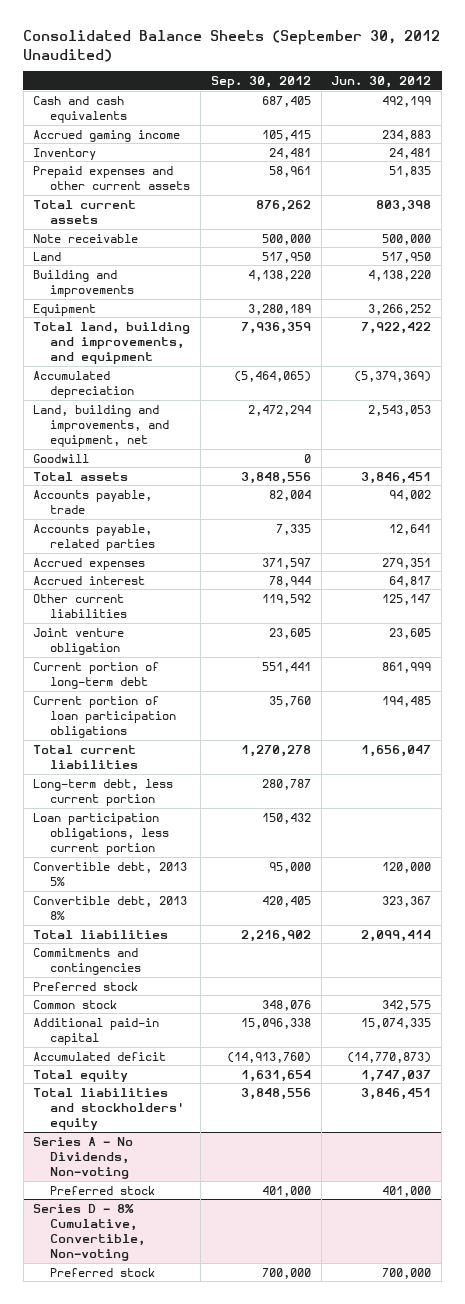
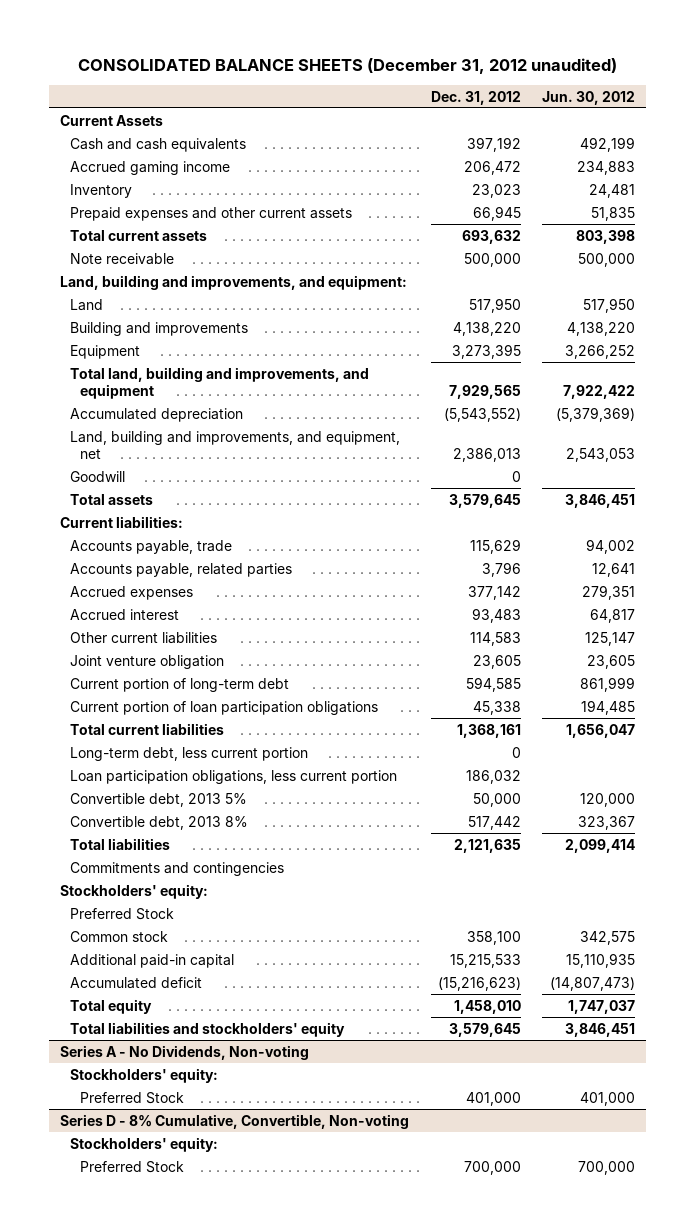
[23,30,441,62] Consolidated Balance Sheets (September 30, 2012 Unaudited) -> [77,58,617,75] CONSOLIDATED BALANCE SHEETS (December 31, 2012 unaudited)
[210,75,311,88] Sep. 30, 2012 -> none
none -> [430,90,521,105] Dec. 31, 2012
none -> [59,114,163,126] Current Assets
none -> [59,274,407,290] Land, building and improvements, and equipment:
none -> [59,515,183,528] Current liabilities:
none -> [59,883,208,899] Stockholders' equity:
[33,981,139,991] Preferred stock -> [69,907,174,920] Preferred Stock
[361,1017,432,1029] 15,074,335 -> [566,952,636,968] 15,110,935
[347,1051,432,1063] (14,770,873) -> [550,976,636,991] (14,807,473)
none -> [69,1067,218,1083] Stockholders' equity:
[49,1185,155,1195] Preferred stock -> [80,1091,185,1104] Preferred Stock
none -> [69,1136,218,1152] Stockholders' equity:
[49,1267,155,1277] Preferred stock -> [80,1160,185,1173] Preferred Stock

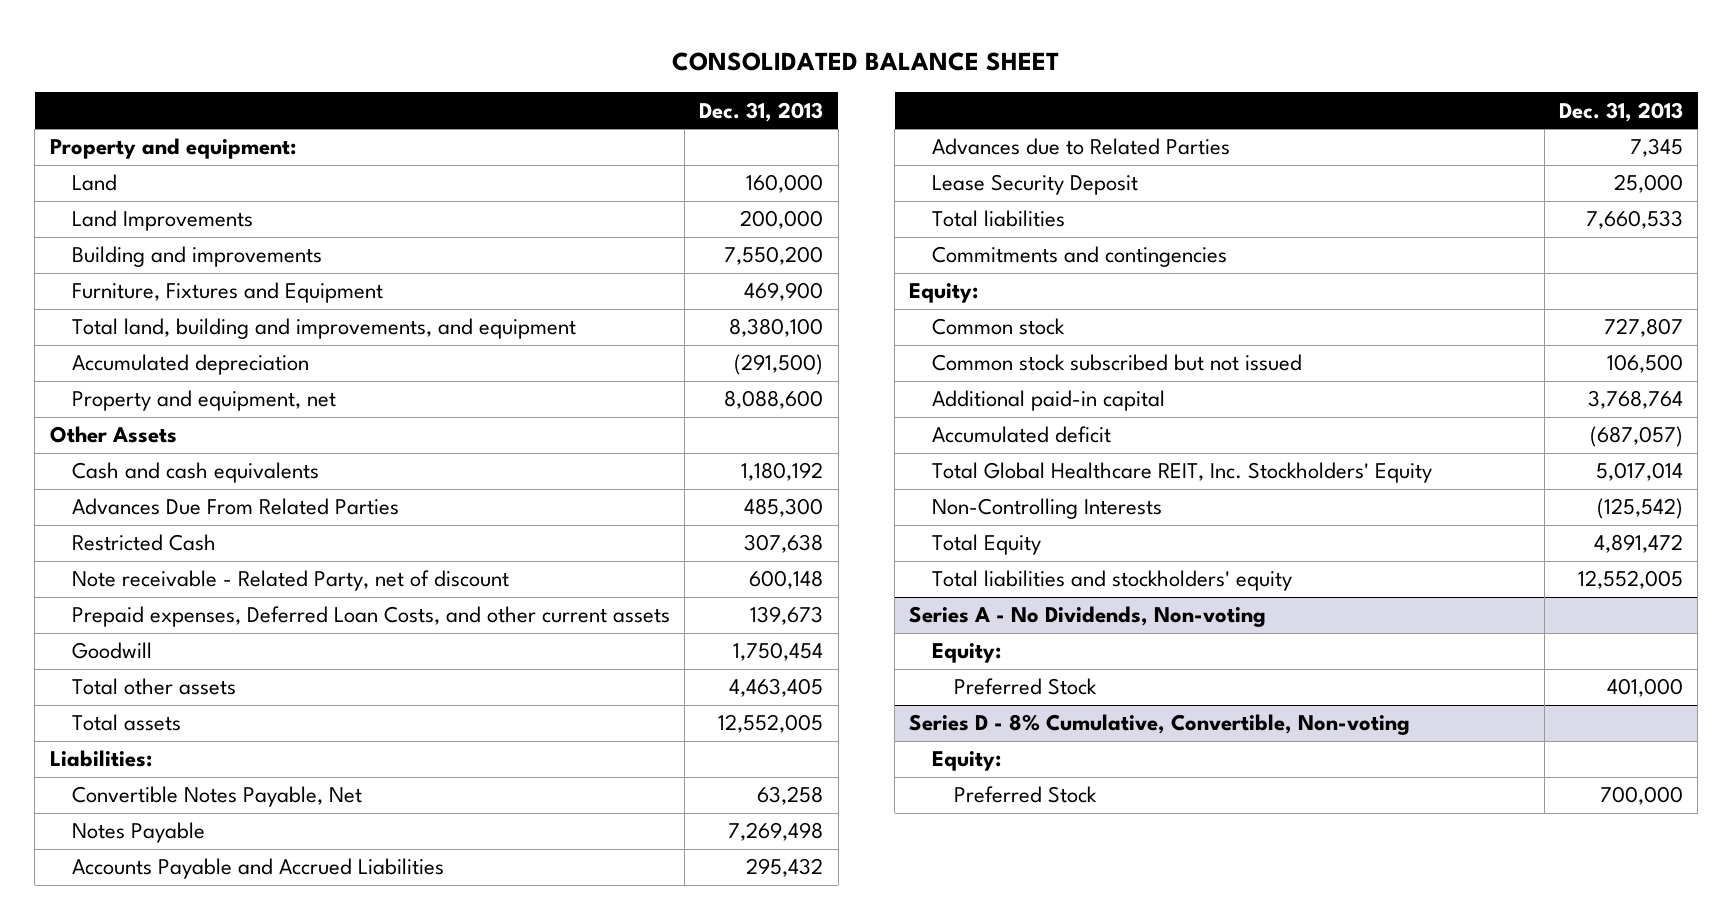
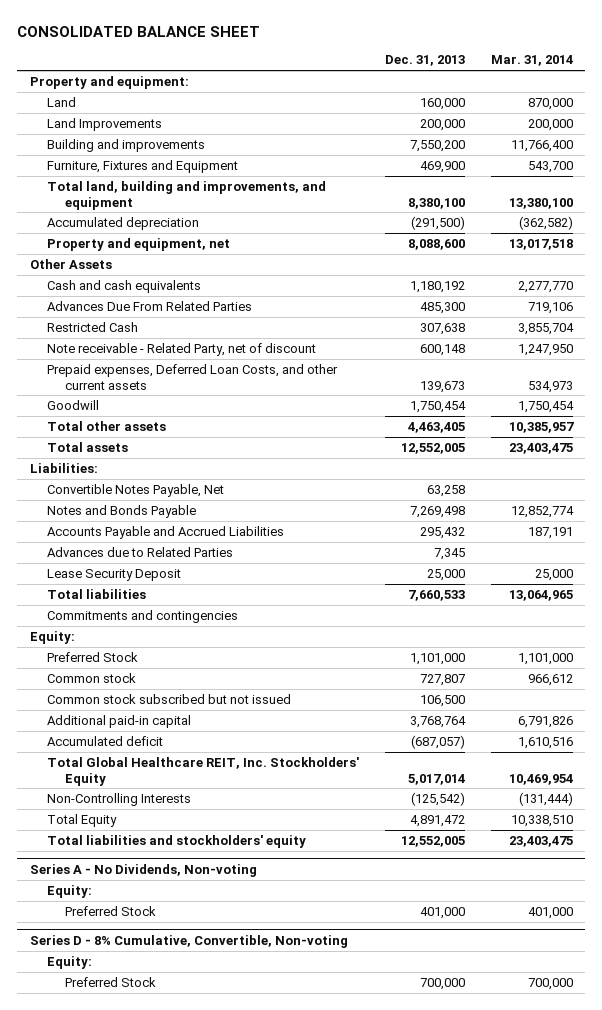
none -> [490,55,573,67] Mar. 31, 2014
[71,822,205,844] Notes Payable -> [47,504,197,518] Notes and Bonds Payable
none -> [47,651,139,662] Preferred Stock

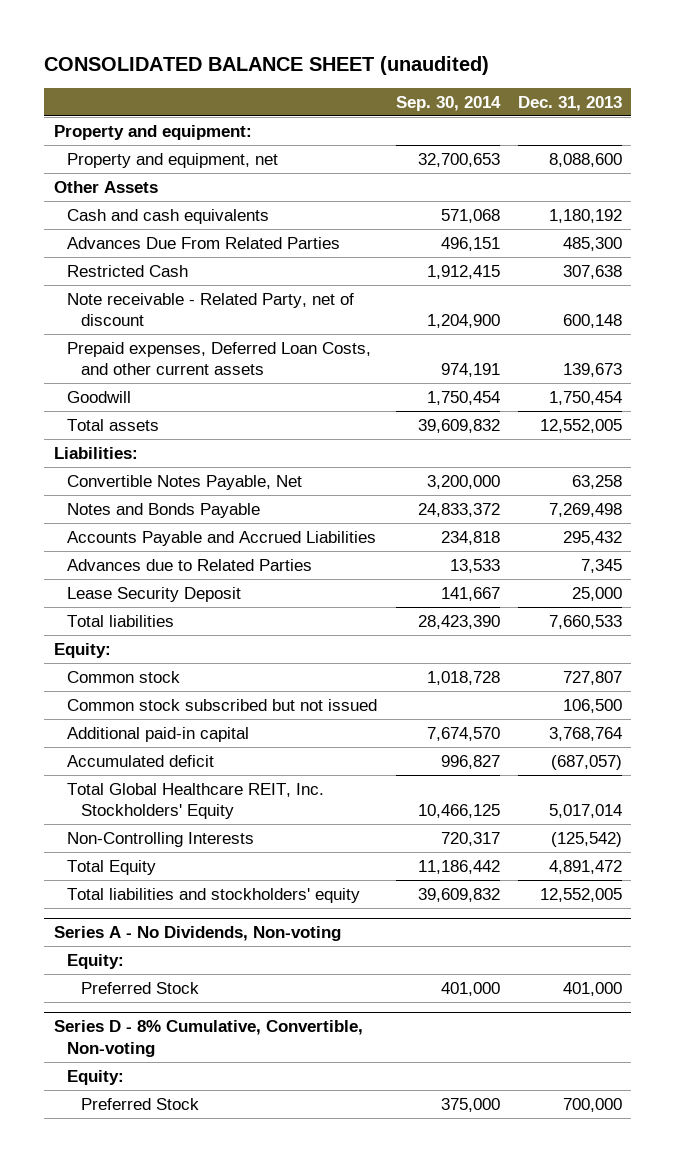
[16,25,260,37] CONSOLIDATED BALANCE SHEET -> [44,56,490,76] CONSOLIDATED BALANCE SHEET (unaudited)
[490,55,573,67] Mar. 31, 2014 -> none
none -> [395,95,501,111] Sep. 30, 2014
[47,96,77,107] Land -> none
[47,117,163,131] Land Improvements -> none
[47,138,206,152] Building and improvements -> none
[47,159,239,173] Furniture, Fixtures and Equipment -> none
[47,180,327,210] Total land, building and improvements, and equipment -> none
[47,216,200,230] Accumulated depreciation -> none
[47,420,167,431] Total other assets -> none
[47,609,239,623] Commitments and contingencies -> none
[47,651,139,662] Preferred Stock -> none

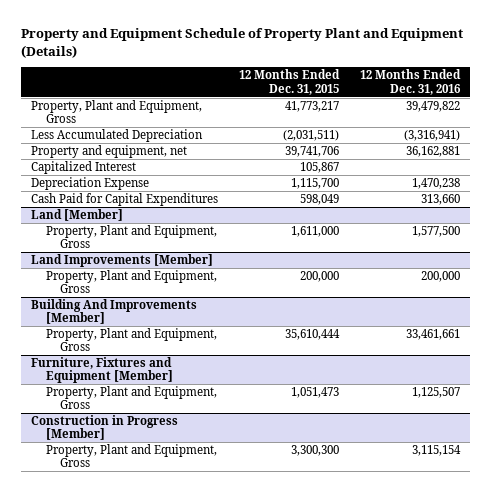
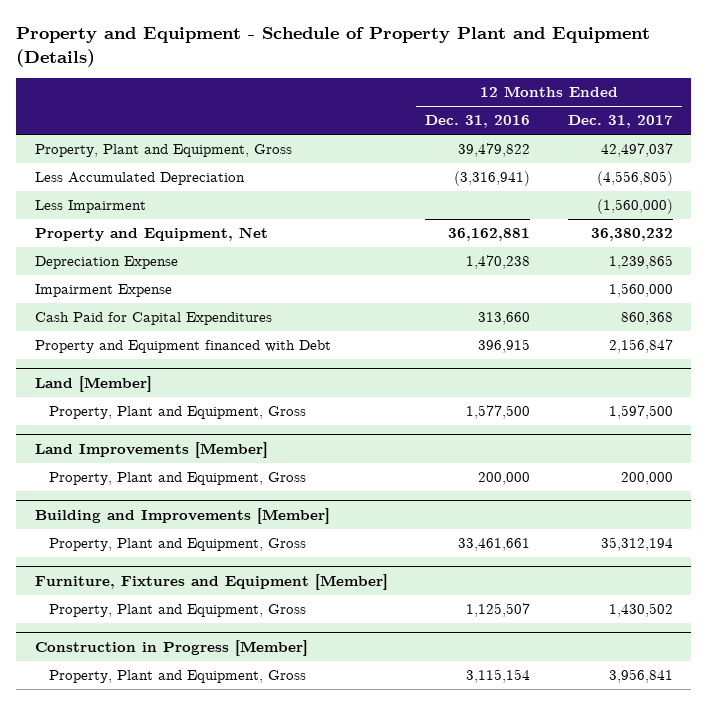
[20,28,463,58] Property and Equipment Schedule of Property Plant and Equipment (Details) -> [15,27,650,67] Property and Equipment - Schedule of Property Plant and Equipment (Details)
[239,69,341,95] 12 Months Ended Dec. 31, 2015 -> none
none -> [567,115,673,129] Dec. 31, 2017
[31,161,137,175] Capitalized Interest -> none
none -> [34,200,146,214] Less Impairment
[31,145,188,159] Property and equipment, net -> [34,227,268,242] Property and Equipment, Net
none -> [34,284,172,298] Impairment Expense
none -> [34,340,331,354] Property and Equipment financed with Debt
[31,299,198,325] Building And Improvements [Member] -> [34,507,330,524] Building and Improvements [Member]

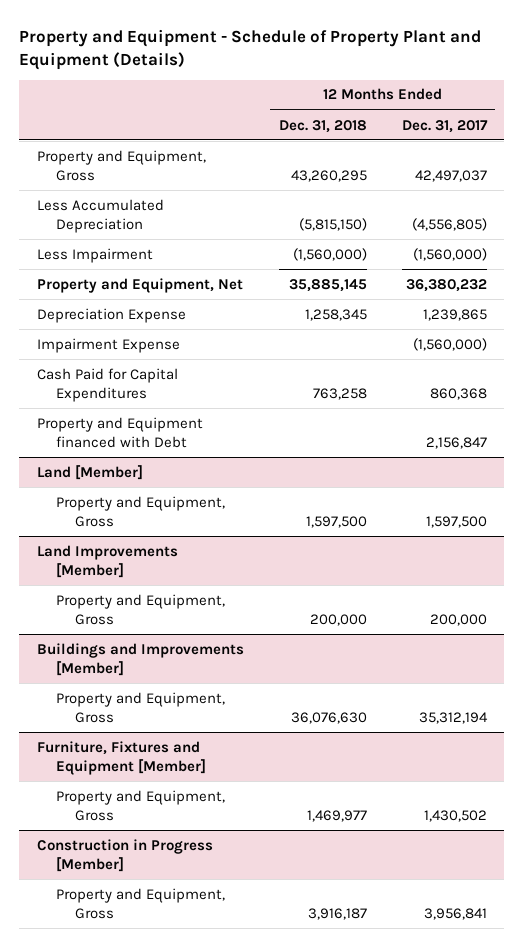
[425,115,531,129] Dec. 31, 2016 -> none
none -> [278,119,367,133] Dec. 31, 2018
[34,144,292,158] Property, Plant and Equipment, Gross -> [36,149,206,181] Property and Equipment, Gross
[608,283,673,298] 1,560,000 -> [412,337,487,351] (1,560,000)
[49,406,307,420] Property, Plant and Equipment, Gross -> [55,495,225,527] Property and Equipment, Gross
[49,472,307,486] Property, Plant and Equipment, Gross -> [55,593,225,625] Property and Equipment, Gross
[34,507,330,524] Building and Improvements [Member] -> [36,642,244,676] Buildings and Improvements [Member]
[49,538,307,552] Property, Plant and Equipment, Gross -> [55,691,225,723] Property and Equipment, Gross
[49,604,307,618] Property, Plant and Equipment, Gross -> [55,789,225,821] Property and Equipment, Gross
[49,670,307,684] Property, Plant and Equipment, Gross -> [55,887,225,919] Property and Equipment, Gross

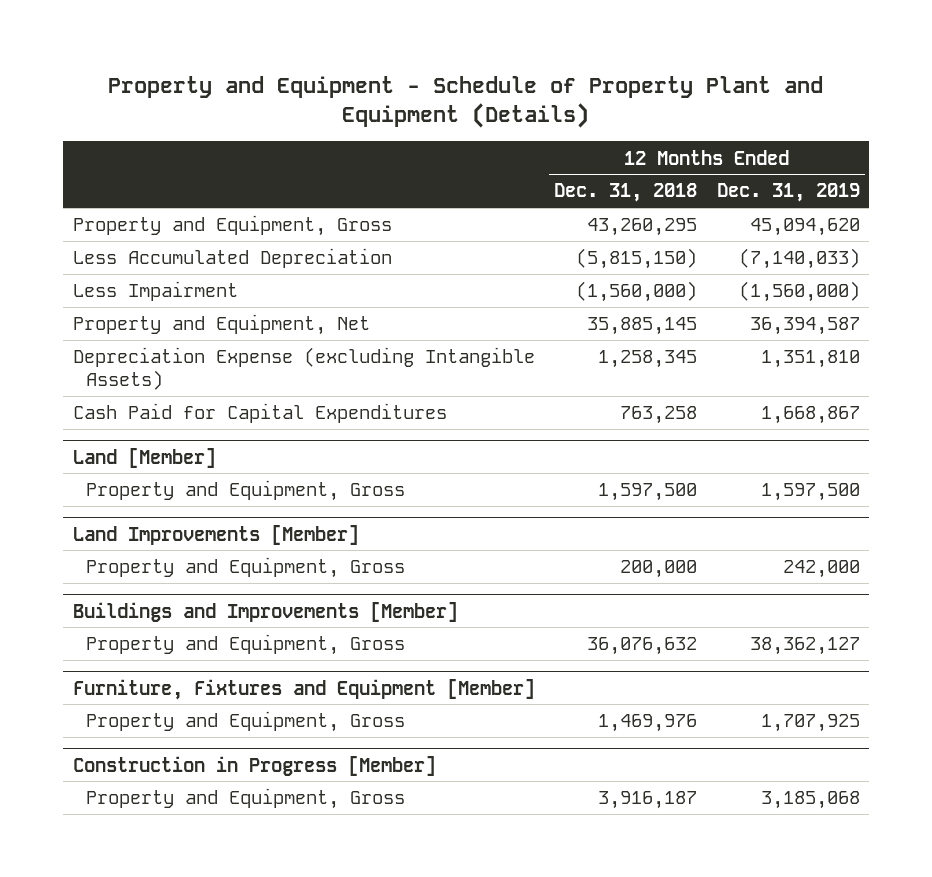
[401,119,488,133] Dec. 31, 2017 -> none
none -> [716,183,860,203] Dec. 31, 2019
[36,337,180,353] Impairment Expense -> none
[36,307,186,323] Depreciation Expense -> [72,347,535,390] Depreciation Expense (excluding Intangible Assets)
[36,416,203,448] Property and Equipment financed with Debt -> none
[290,711,367,724] 36,076,630 -> [587,637,698,656] 36,076,632
[306,809,367,822] 1,469,977 -> [598,714,698,733] 1,469,976

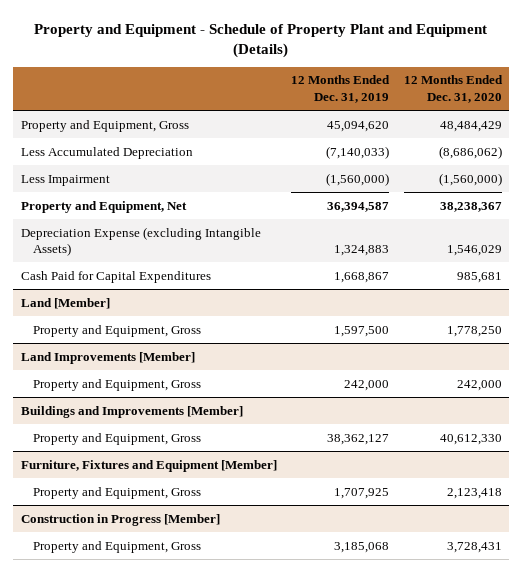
[554,183,698,203] Dec. 31, 2018 -> none
none -> [403,75,503,104] 12 Months Ended Dec. 31, 2020
[760,350,860,369] 1,351,810 -> [334,245,390,257] 1,324,883

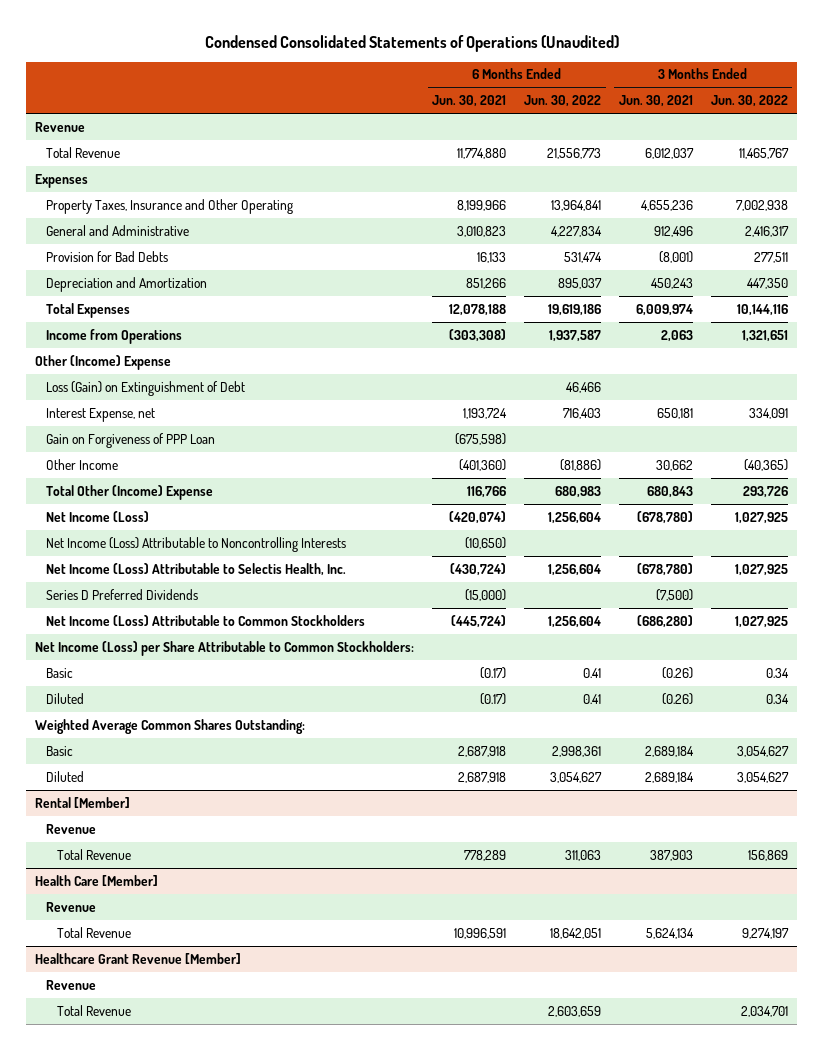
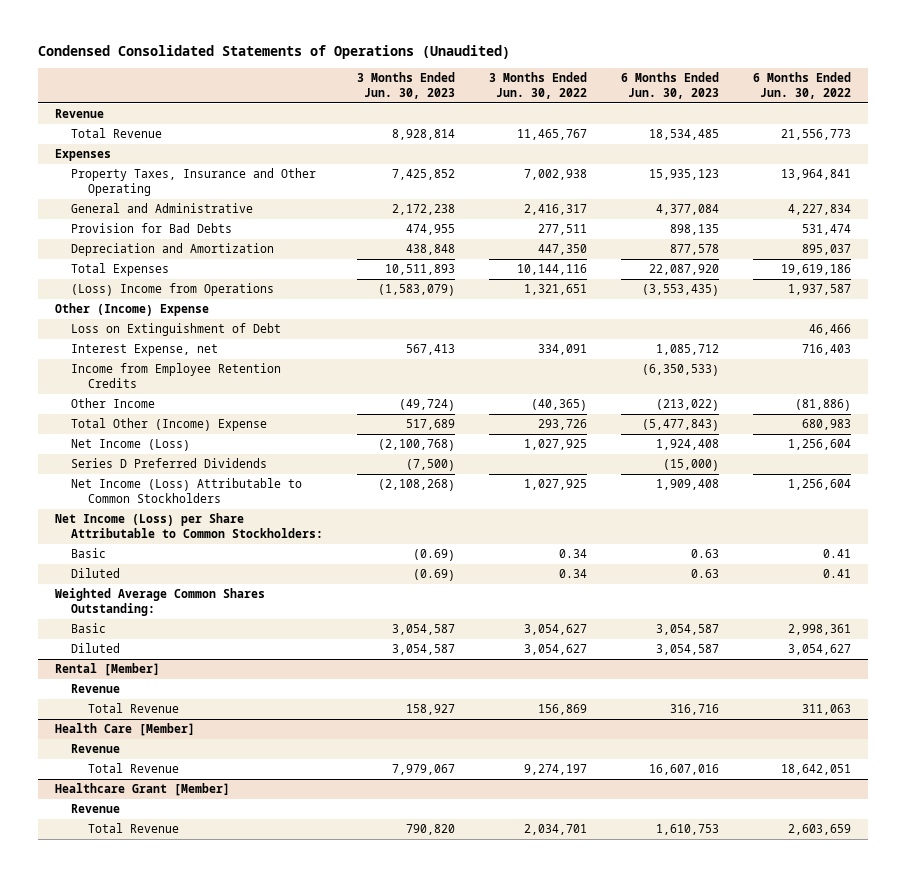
[432,95,507,108] Jun. 30, 2021 -> none
[618,95,693,108] Jun. 30, 2021 -> none
none -> [357,71,456,99] 3 Months Ended Jun. 30, 2023
none -> [620,71,719,99] 6 Months Ended Jun. 30, 2023
[45,328,182,344] Income from Operations -> [71,283,275,297] (Loss) Income from Operations
[45,380,245,396] Loss (Gain) on Extinguishment of Debt -> [71,323,282,337] Loss on Extinguishment of Debt
[45,432,215,448] Gain on Forgiveness of PPP Loan -> none
none -> [71,363,282,389] Income from Employee Retention Credits
[45,536,346,552] Net Income (Loss) Attributable to Noncontrolling Interests -> none
[45,562,346,576] Net Income (Loss) Attributable to Selectis Health, Inc. -> none
[35,952,242,964] Healthcare Grant Revenue [Member] -> [54,783,230,797] Healthcare Grant [Member]

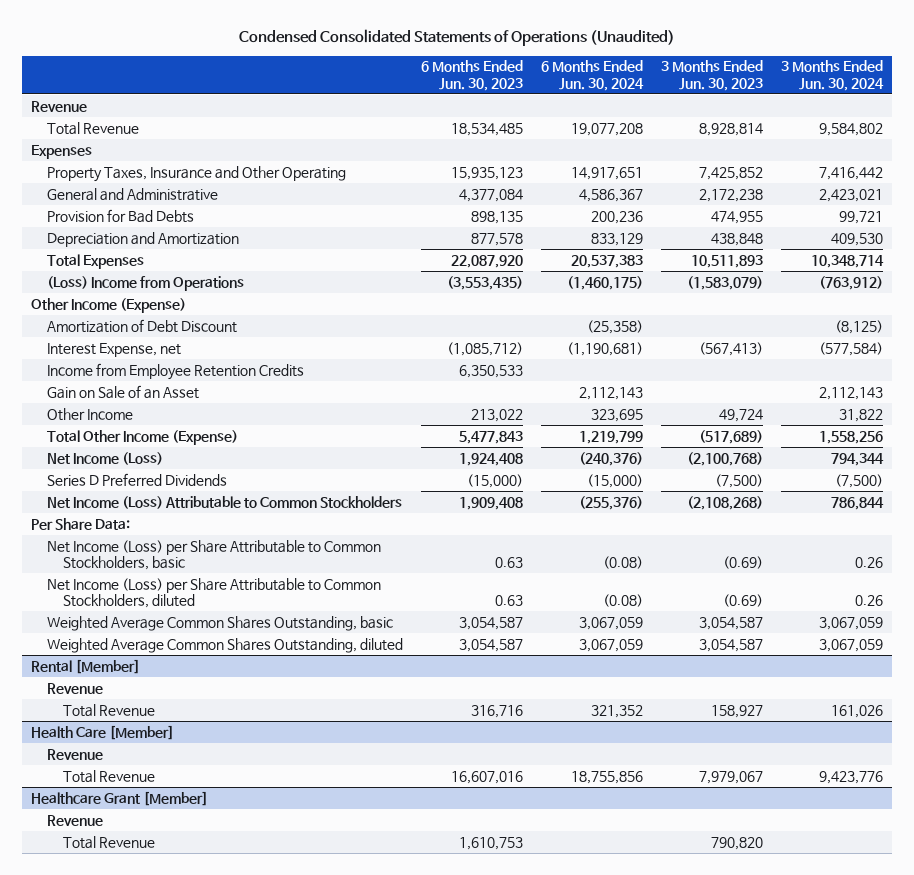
[488,71,587,99] 3 Months Ended Jun. 30, 2022 -> none
[752,71,851,99] 6 Months Ended Jun. 30, 2022 -> none
none -> [541,60,645,91] 6 Months Ended Jun. 30, 2024
none -> [781,60,885,91] 3 Months Ended Jun. 30, 2024
[71,323,282,337] Loss on Extinguishment of Debt -> none
[54,303,209,317] Other (Income) Expense -> [30,297,186,313] Other Income (Expense)
none -> [47,318,238,333] Amortization of Debt Discount
[406,344,456,356] 567,413 -> [699,341,764,356] (567,413)
[655,344,719,356] 1,085,712 -> [447,341,524,356] (1,085,712)
[641,364,719,377] (6,350,533) -> [459,364,524,378] 6,350,533
none -> [47,384,200,399] Gain on Sale of an Asset
[399,399,456,412] (49,724) -> [719,408,764,422] 49,724
[655,399,719,412] (213,022) -> [471,408,524,422] 213,022
[71,418,268,432] Total Other (Income) Expense -> [47,429,239,445] Total Other Income (Expense)
[406,419,456,431] 517,689 -> [699,429,764,444] (517,689)
[641,419,719,432] (5,477,843) -> [459,430,524,444] 5,477,843
[54,513,324,539] Net Income (Loss) per Share Attributable to Common Stockholders: -> none
[54,588,265,617] Weighted Average Common Shares Outstanding: -> none
none -> [30,517,130,530] Per Share Data:
[71,548,107,559] Basic -> [47,539,382,571] Net Income (Loss) per Share Attributable to Common Stockholders, basic
[71,568,121,579] Diluted -> [47,577,382,609] Net Income (Loss) per Share Attributable to Common Stockholders, diluted
[71,623,107,634] Basic -> [47,615,394,631] Weighted Average Common Shares Outstanding, basic
[71,643,121,654] Diluted -> [47,637,404,653] Weighted Average Common Shares Outstanding, diluted

